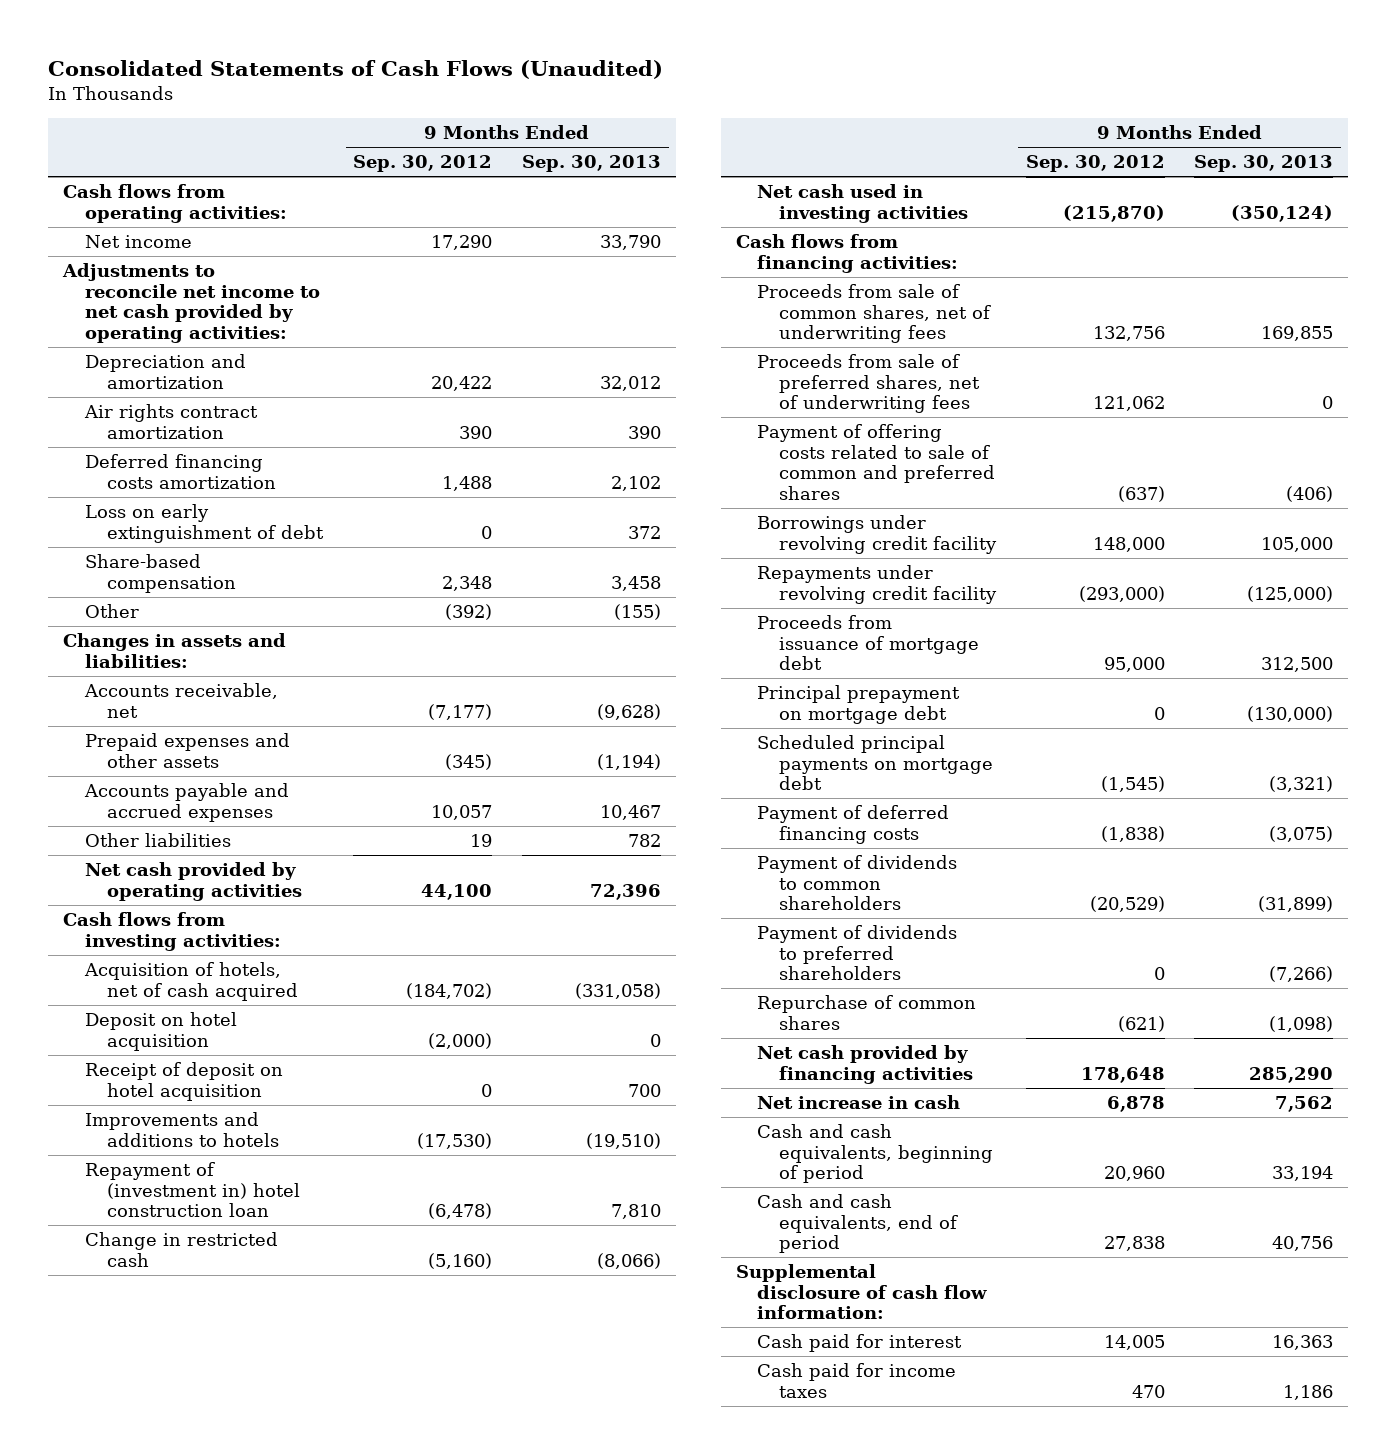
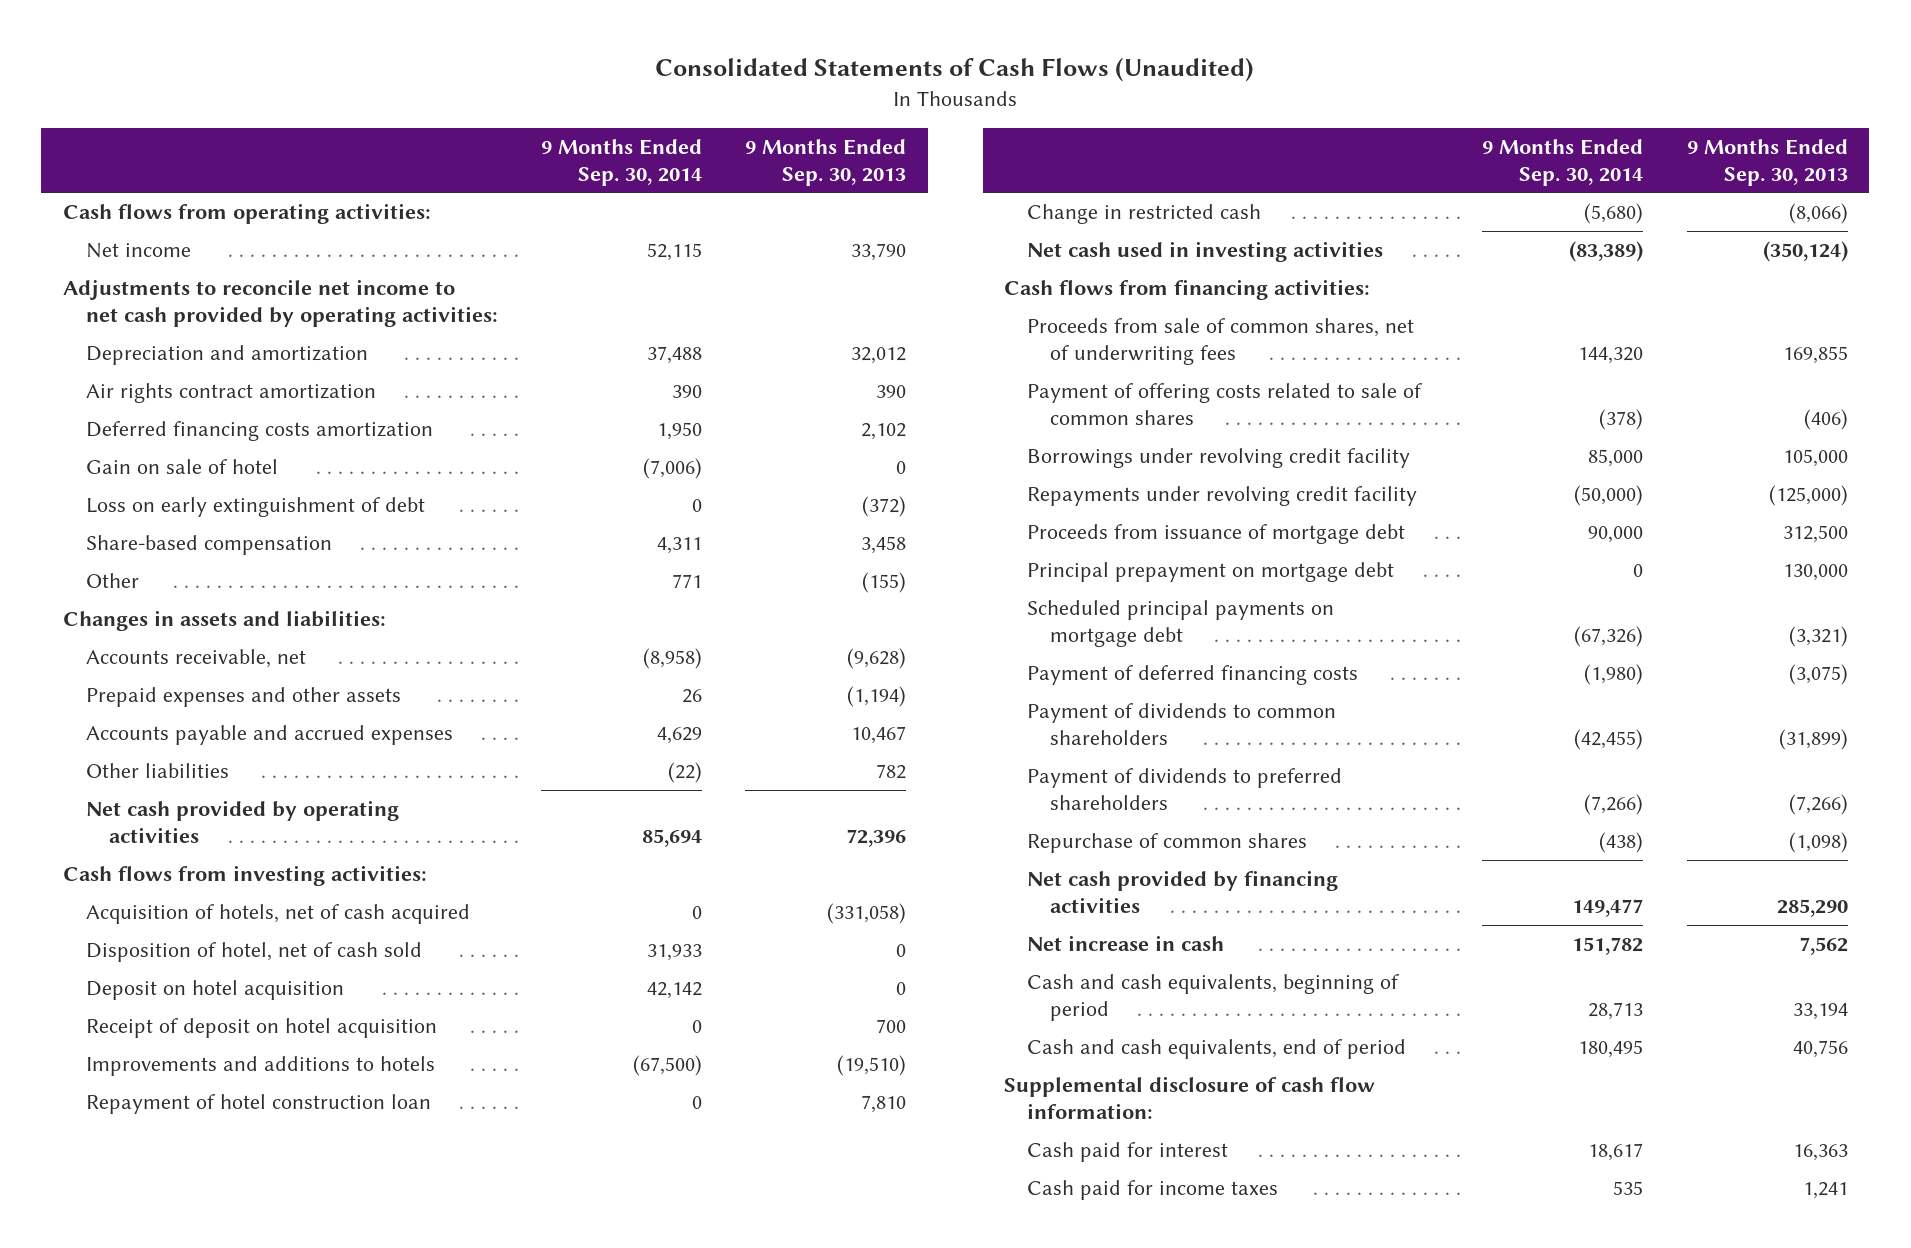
[353,155,493,173] Sep. 30, 2012 -> none
none -> [540,138,702,186] 9 Months Ended Sep. 30, 2014
none -> [85,459,278,475] Gain on sale of hotel
[628,525,662,539] 372 -> [862,496,907,518] (372)
none -> [85,942,422,963] Disposition of hotel, net of cash sold
[84,1162,300,1218] Repayment of (investment in) hotel construction loan -> [85,1094,431,1115] Repayment of hotel construction loan
[757,354,980,414] Proceeds from sale of preferred shares, net of underwriting fees -> none
[757,424,995,500] Payment of offering costs related to sale of common and preferred shares -> [1027,383,1423,426] Payment of offering costs related to sale of common shares
[1247,705,1334,722] (130,000) -> [1782,564,1848,582] 130,000
[1283,1384,1334,1400] 1,186 -> [1802,1182,1848,1200] 1,241

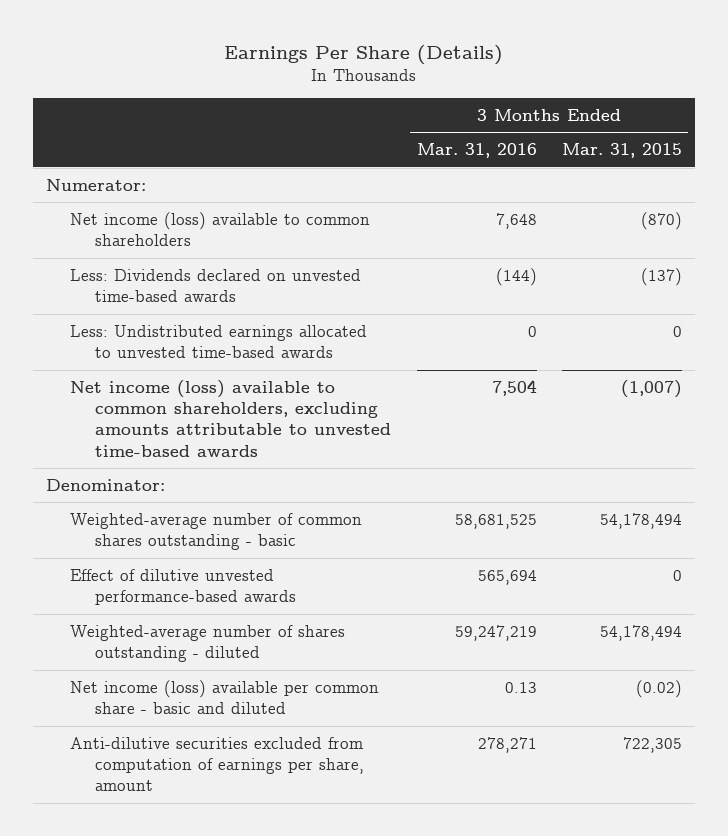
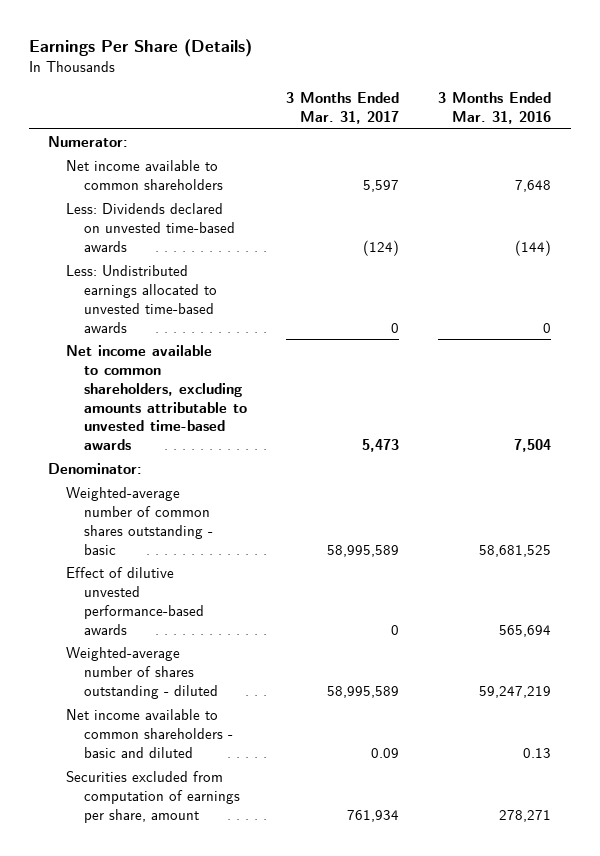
[562,143,683,159] Mar. 31, 2015 -> none
none -> [286,92,400,125] 3 Months Ended Mar. 31, 2017
[70,211,371,247] Net income (loss) available to common shareholders -> [66,160,224,190] Net income available to common shareholders
[70,379,391,457] Net income (loss) available to common shareholders, excluding amounts attributable to unvested time-based awards -> [66,345,248,451] Net income available to common shareholders, excluding amounts attributable to unvested time-based awards
[70,679,380,715] Net income (loss) available per common share - basic and diluted -> [66,709,234,758] Net income available to common shareholders - basic and diluted
[70,736,364,792] Anti-dilutive securities excluded from computation of earnings per share, amount -> [66,771,241,823] Securities excluded from computation of earnings per share, amount

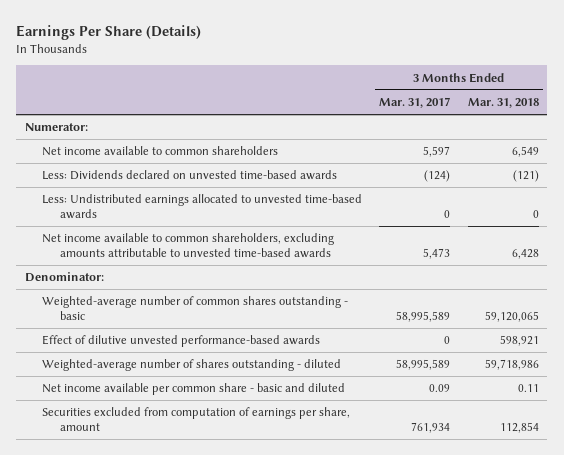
[438,92,552,125] 3 Months Ended Mar. 31, 2016 -> none
none -> [467,98,539,109] Mar. 31, 2018
[66,709,234,758] Net income available to common shareholders - basic and diluted -> [42,383,346,396] Net income available per common share - basic and diluted

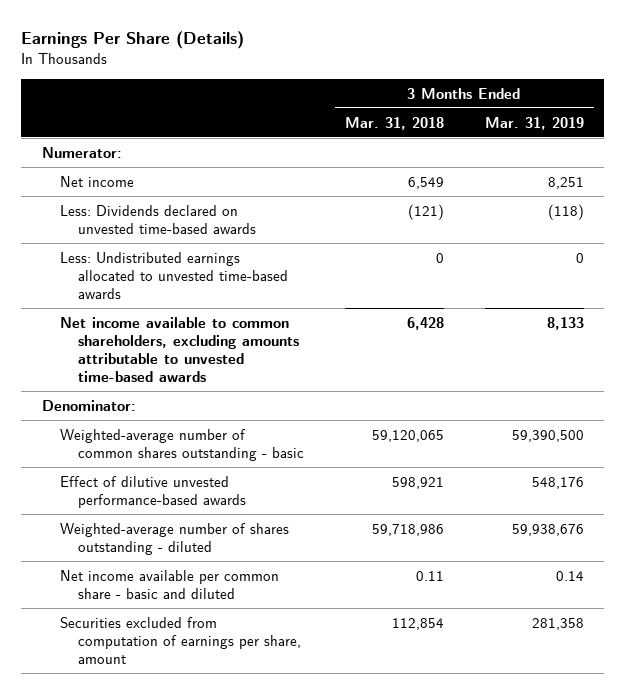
[379,97,451,109] Mar. 31, 2017 -> none
none -> [484,116,584,130] Mar. 31, 2019
[42,146,279,157] Net income available to common shareholders -> [59,175,134,187] Net income

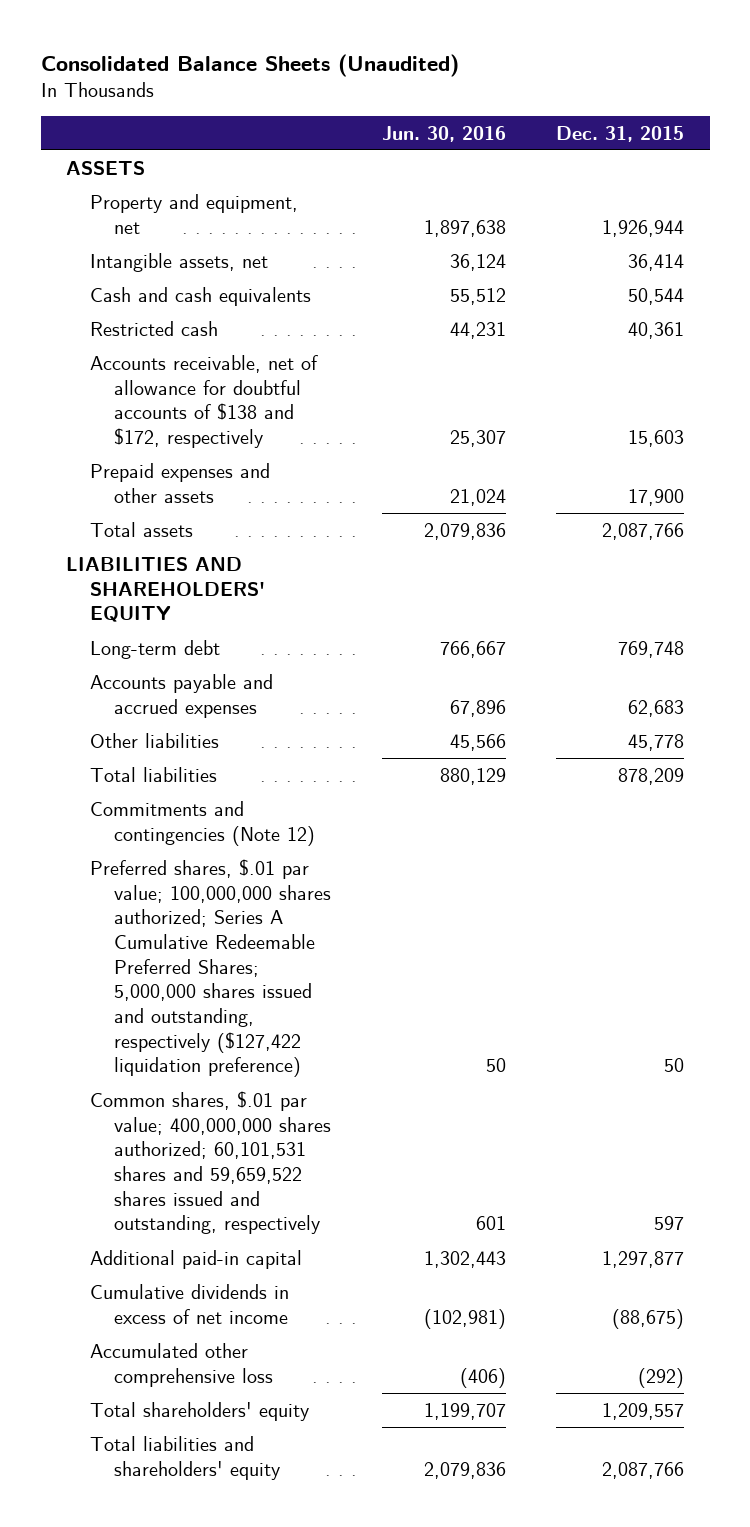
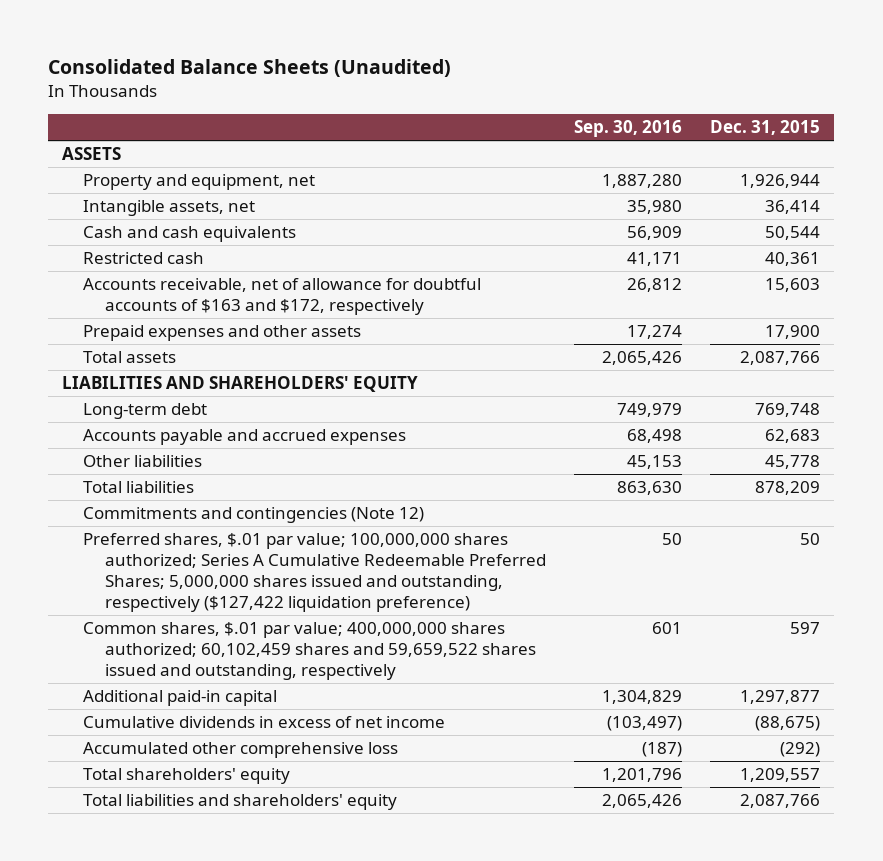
[381,125,506,142] Jun. 30, 2016 -> none
none -> [573,120,682,138] Sep. 30, 2016
[90,354,319,448] Accounts receivable, net of allowance for doubtful accounts of $138 and $172, respectively -> [83,278,482,316] Accounts receivable, net of allowance for doubtful accounts of $163 and $172, respectively
[90,1090,332,1235] Common shares, $.01 par value; 400,000,000 shares authorized; 60,101,531 shares and 59,659,522 shares issued and outstanding, respectively -> [83,622,536,681] Common shares, $.01 par value; 400,000,000 shares authorized; 60,102,459 shares and 59,659,522 shares issued and outstanding, respectively

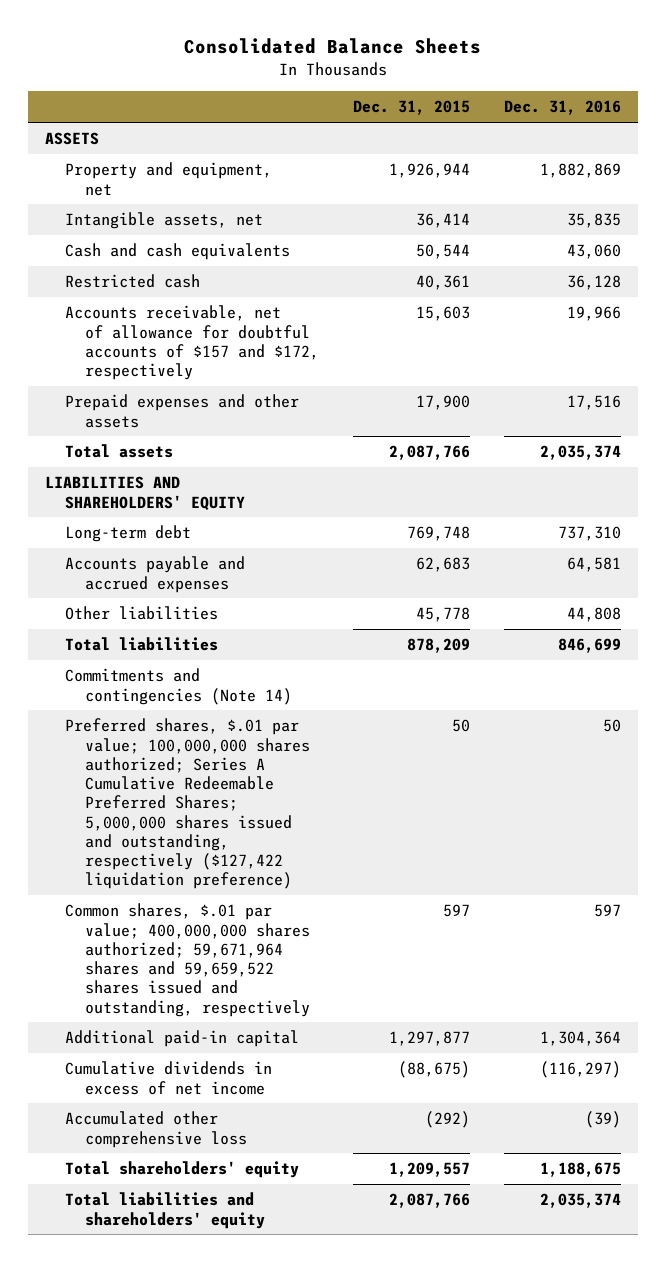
[48,59,452,78] Consolidated Balance Sheets (Unaudited) -> [184,37,482,54] Consolidated Balance Sheets
[573,120,682,138] Sep. 30, 2016 -> none
none -> [504,100,622,116] Dec. 31, 2016
[83,278,482,316] Accounts receivable, net of allowance for doubtful accounts of $163 and $172, respectively -> [64,305,320,381] Accounts receivable, net of allowance for doubtful accounts of $157 and $172, respectively
[83,507,425,524] Commitments and contingencies (Note 12) -> [64,668,293,705] Commitments and contingencies (Note 14)
[83,622,536,681] Common shares, $.01 par value; 400,000,000 shares authorized; 60,102,459 shares and 59,659,522 shares issued and outstanding, respectively -> [64,903,311,1017] Common shares, $.01 par value; 400,000,000 shares authorized; 59,671,964 shares and 59,659,522 shares issued and outstanding, respectively

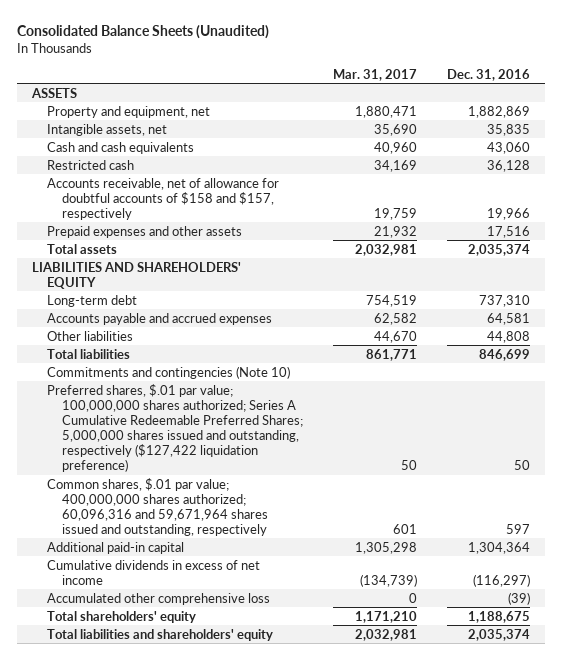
[184,37,482,54] Consolidated Balance Sheets -> [16,25,269,40] Consolidated Balance Sheets (Unaudited)
[353,100,471,116] Dec. 31, 2015 -> none
none -> [333,68,418,81] Mar. 31, 2017
[64,305,320,381] Accounts receivable, net of allowance for doubtful accounts of $157 and $172, respectively -> [46,177,279,220] Accounts receivable, net of allowance for doubtful accounts of $158 and $157, respectively
[64,668,293,705] Commitments and contingencies (Note 14) -> [46,365,290,379] Commitments and contingencies (Note 10)
[64,903,311,1017] Common shares, $.01 par value; 400,000,000 shares authorized; 59,671,964 shares and 59,659,522 shares issued and outstanding, respectively -> [46,477,269,536] Common shares, $.01 par value; 400,000,000 shares authorized; 60,096,316 and 59,671,964 shares issued and outstanding, respectively

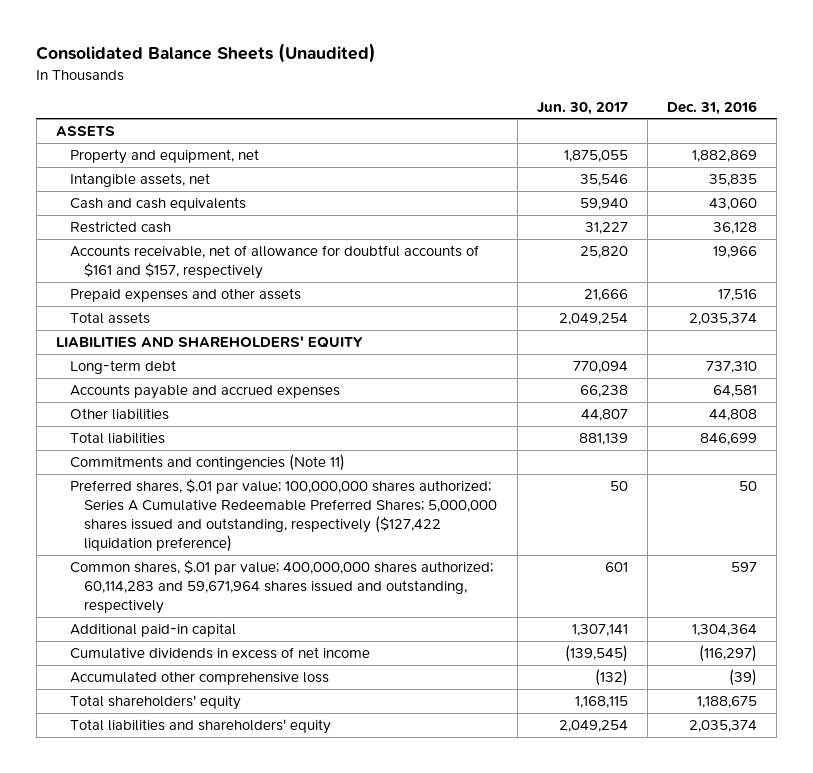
[333,68,418,81] Mar. 31, 2017 -> none
none -> [536,101,628,115] Jun. 30, 2017
[46,177,279,220] Accounts receivable, net of allowance for doubtful accounts of $158 and $157, respectively -> [70,244,480,280] Accounts receivable, net of allowance for doubtful accounts of $161 and $157, respectively
[46,365,290,379] Commitments and contingencies (Note 10) -> [70,453,346,471] Commitments and contingencies (Note 11)
[46,477,269,536] Common shares, $.01 par value; 400,000,000 shares authorized; 60,096,316 and 59,671,964 shares issued and outstanding, respectively -> [70,559,494,615] Common shares, $.01 par value; 400,000,000 shares authorized; 60,114,283 and 59,671,964 shares issued and outstanding, respectively

